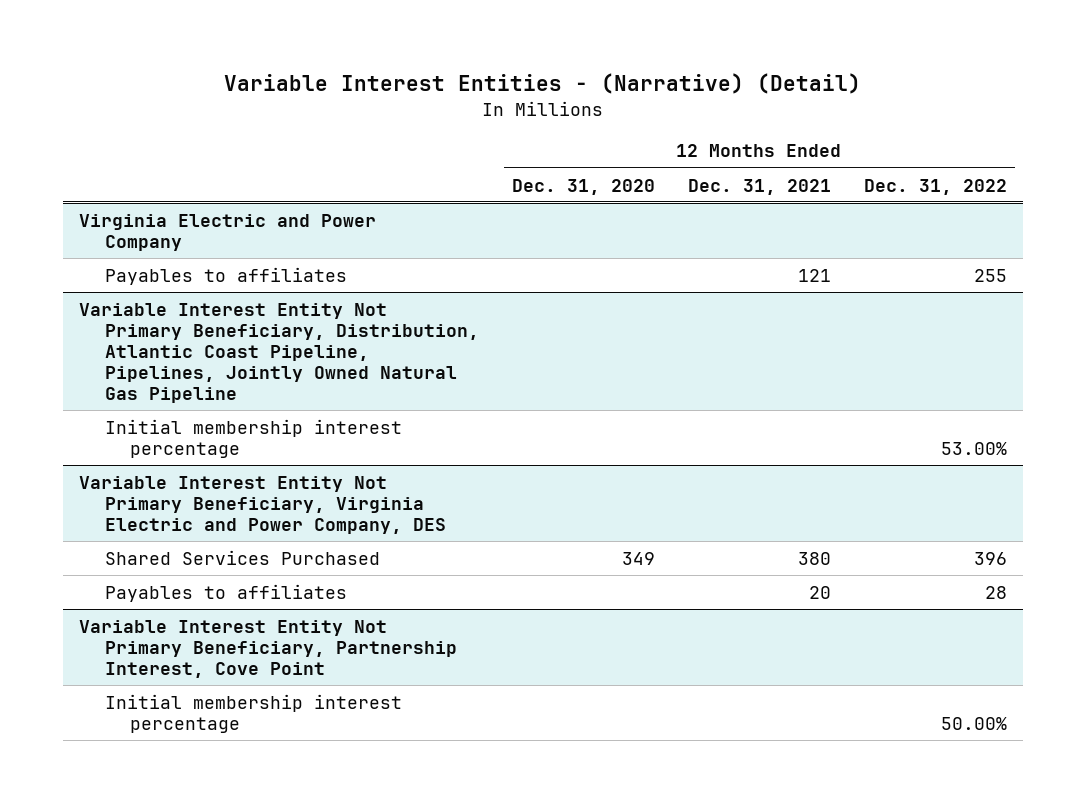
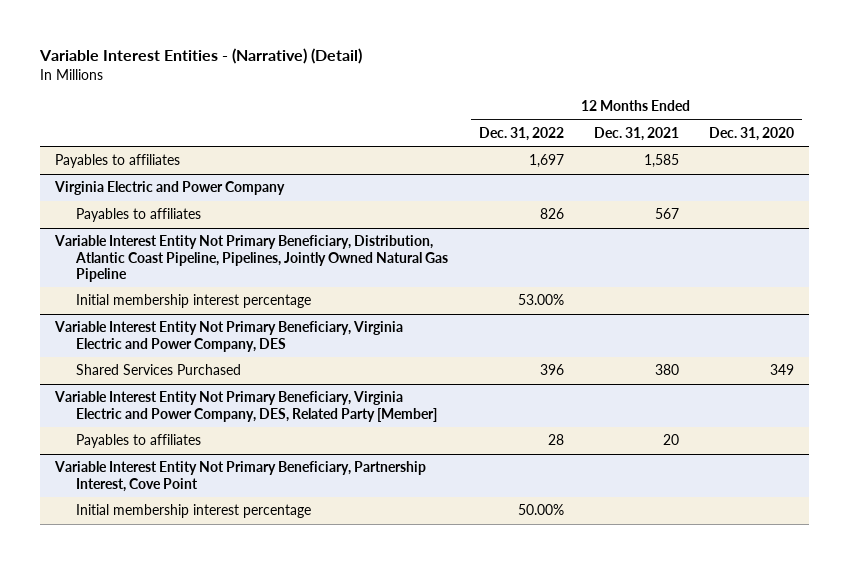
none -> [55,154,181,169] Payables to affiliates
[797,268,831,282] 121 -> [654,208,679,220] 567
[973,268,1007,282] 255 -> [539,208,564,220] 826
none -> [54,391,438,422] Variable Interest Entity Not Primary Beneficiary, Virginia Electric and Power Company, DES, Related Party [Member]

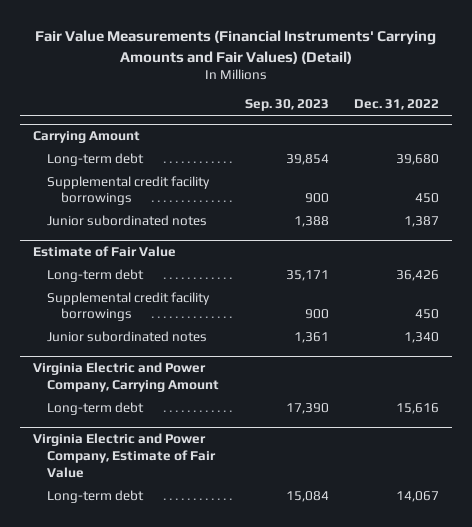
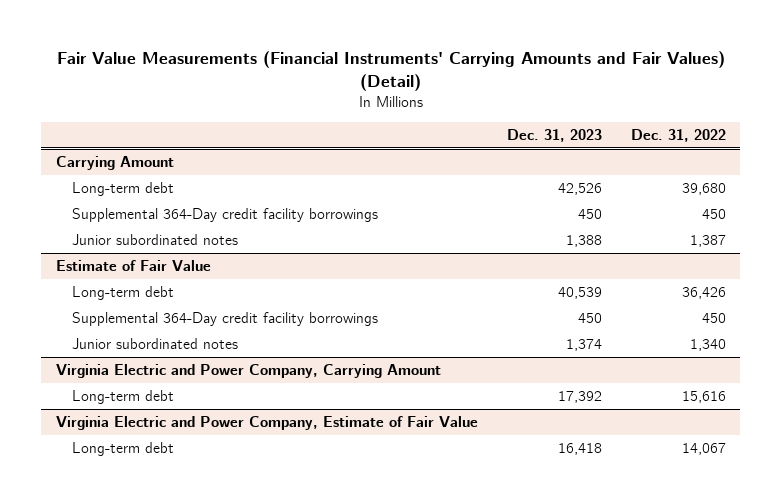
[244,99,329,112] Sep. 30, 2023 -> none
none -> [506,129,602,143] Dec. 31, 2023
[46,175,210,206] Supplemental credit facility borrowings -> [71,208,378,223] Supplemental 364-Day credit facility borrowings
[46,291,210,322] Supplemental credit facility borrowings -> [71,312,378,327] Supplemental 364-Day credit facility borrowings

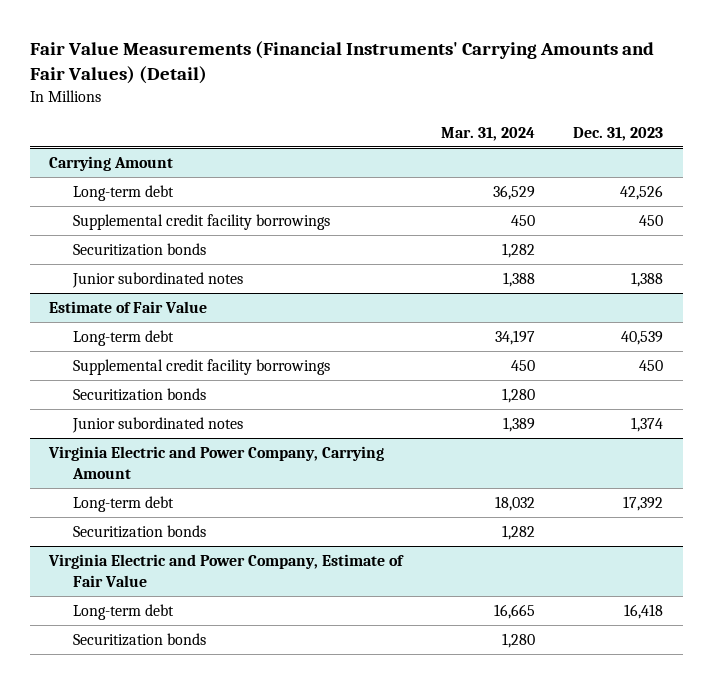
[630,129,726,143] Dec. 31, 2022 -> none
none -> [440,126,535,141] Mar. 31, 2024
[71,208,378,223] Supplemental 364-Day credit facility borrowings -> [72,213,330,230] Supplemental credit facility borrowings
none -> [72,242,206,256] Securitization bonds
[71,312,378,327] Supplemental 364-Day credit facility borrowings -> [72,358,330,375] Supplemental credit facility borrowings
none -> [72,387,206,401] Securitization bonds
none -> [72,524,206,538] Securitization bonds
none -> [72,632,206,646] Securitization bonds

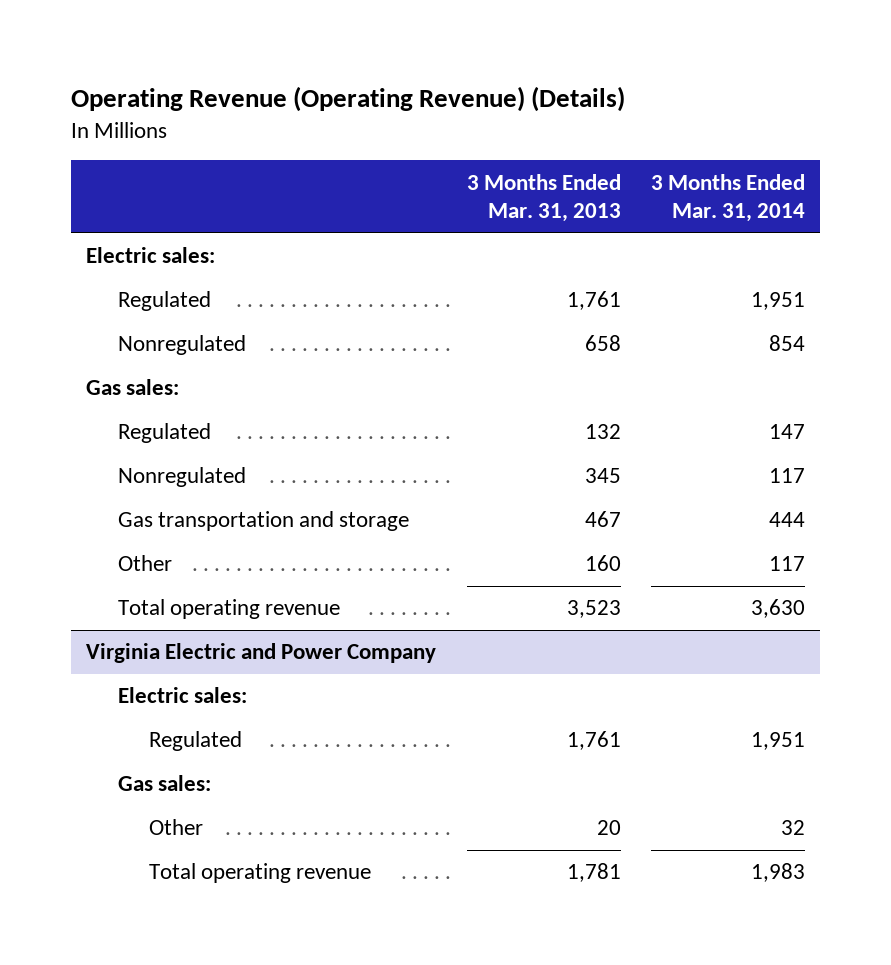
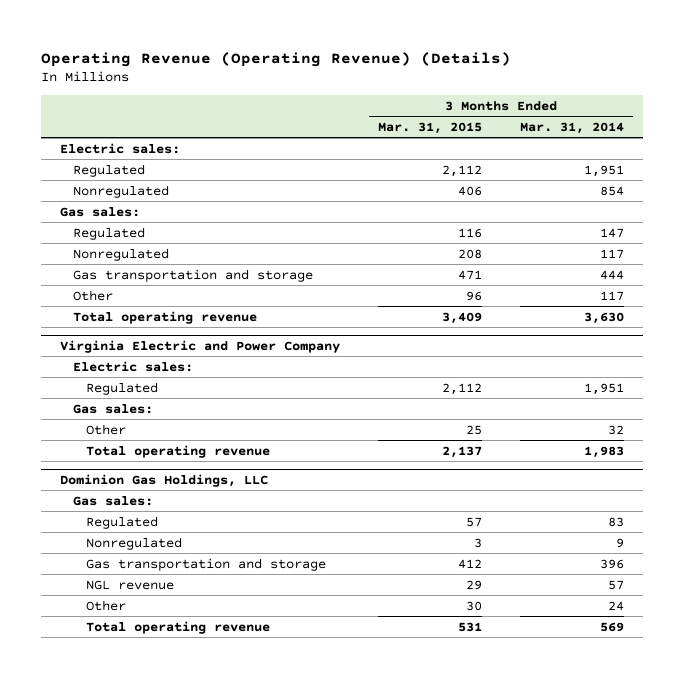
[466,173,621,223] 3 Months Ended Mar. 31, 2013 -> none
none -> [378,121,483,134] Mar. 31, 2015
none -> [60,473,269,487] Dominion Gas Holdings, LLC
none -> [72,495,153,506] Gas sales:
none -> [85,515,158,529] Regulated
none -> [85,536,182,550] Nonregulated
none -> [85,557,326,571] Gas transportation and storage
none -> [85,579,174,590] NGL revenue
none -> [85,599,126,611] Other
none -> [85,620,270,634] Total operating revenue

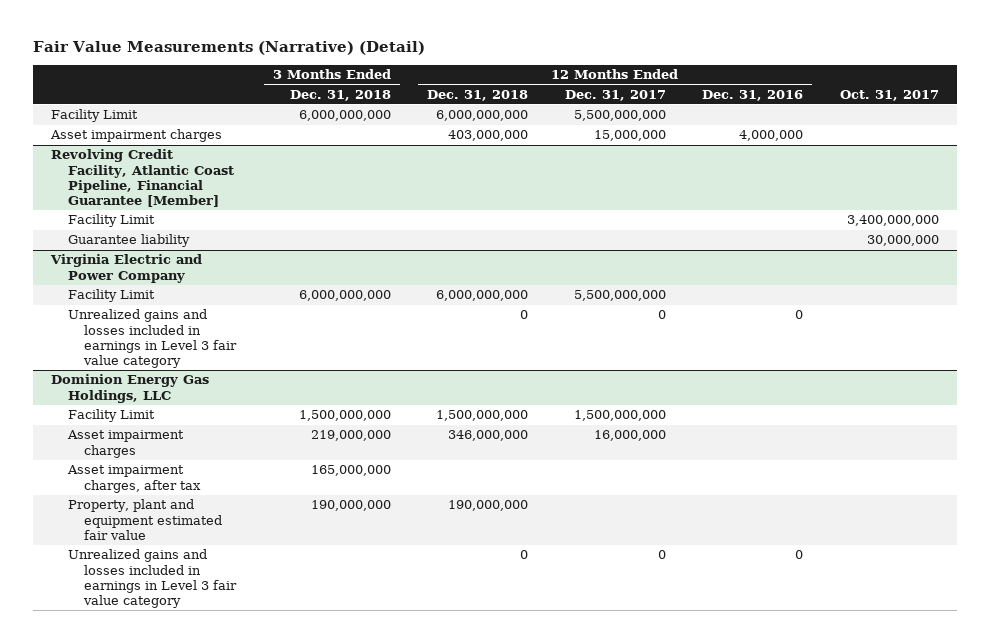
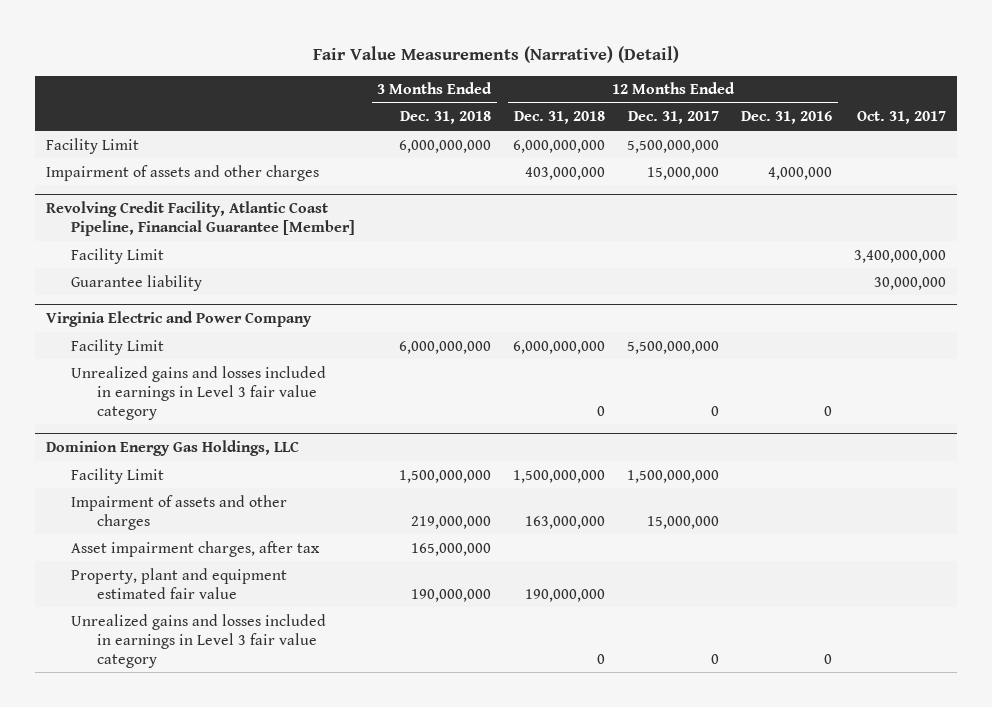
[49,129,222,143] Asset impairment charges -> [46,164,320,181] Impairment of assets and other charges
[66,430,184,458] Asset impairment charges -> [71,494,288,530] Impairment of assets and other charges
[448,430,529,442] 346,000,000 -> [525,515,606,529] 163,000,000
[593,430,666,442] 16,000,000 -> [647,515,720,529] 15,000,000

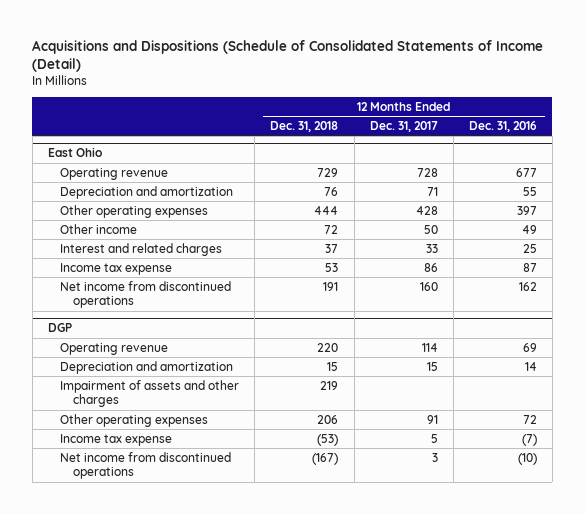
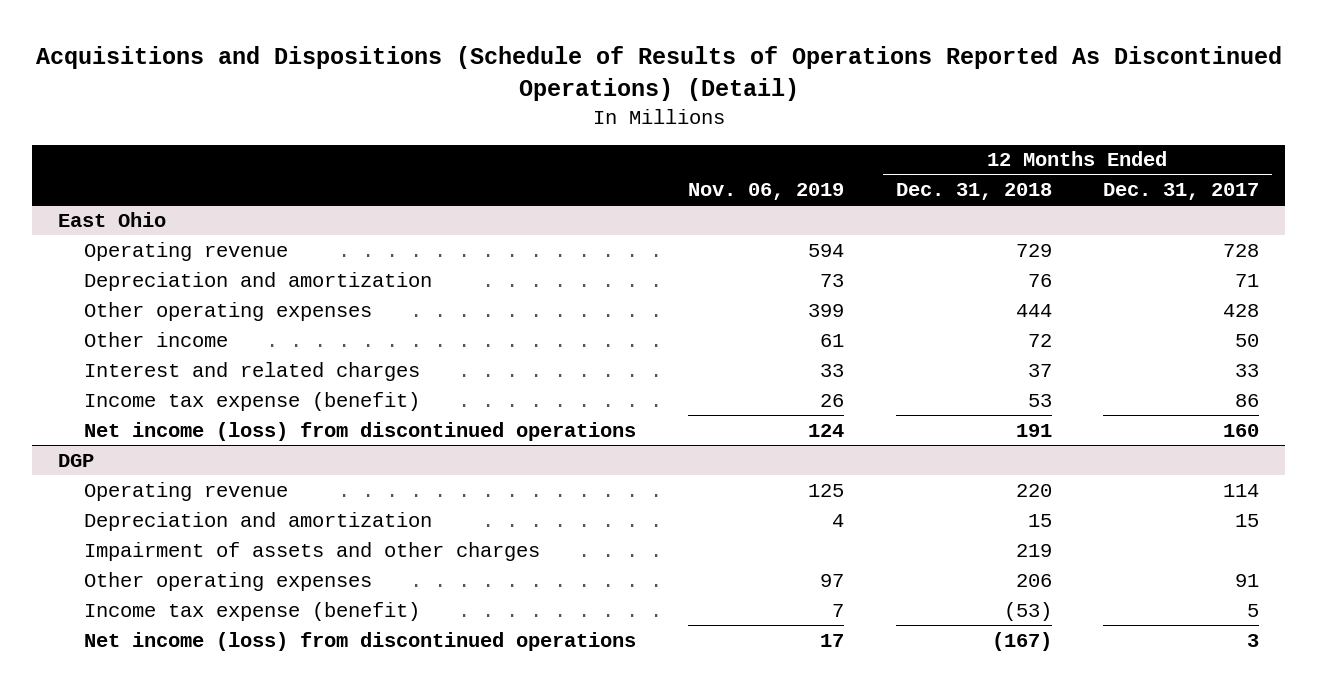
[32,39,544,72] Acquisitions and Dispositions (Schedule of Consolidated Statements of Income (Detail) -> [35,46,1282,102] Acquisitions and Dispositions (Schedule of Results of Operations Reported As Discontinued Operations) (Detail)
[468,120,537,132] Dec. 31, 2016 -> none
none -> [687,183,844,201] Nov. 06, 2019
[60,262,173,275] Income tax expense -> [84,391,421,411] Income tax expense (benefit)
[60,280,232,309] Net income from discontinued operations -> [84,421,637,441] Net income (loss) from discontinued operations
[60,433,173,446] Income tax expense -> [84,601,421,621] Income tax expense (benefit)
[60,451,232,480] Net income from discontinued operations -> [84,631,637,651] Net income (loss) from discontinued operations

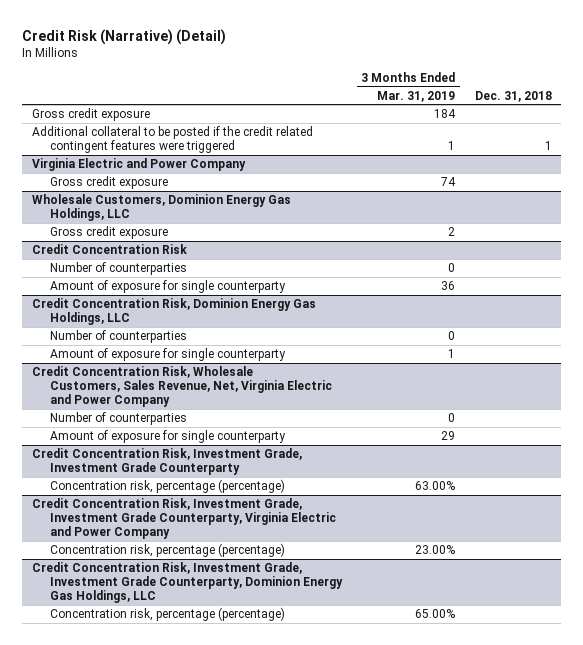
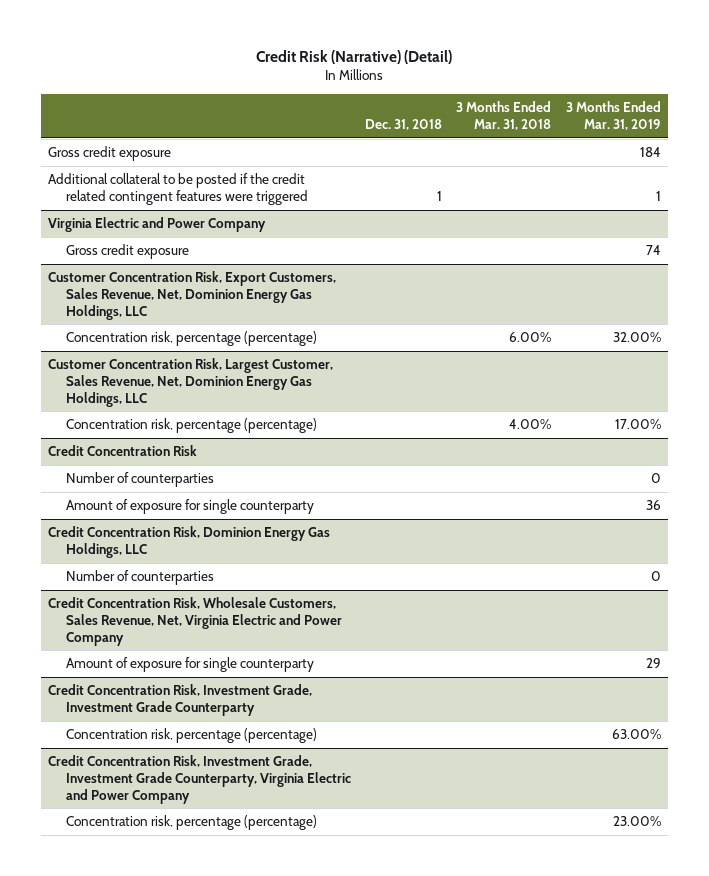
none -> [456,101,552,130] 3 Months Ended Mar. 31, 2018
[31,194,291,222] Wholesale Customers, Dominion Energy Gas Holdings, LLC -> none
[50,226,169,240] Gross credit exposure -> none
none -> [47,271,336,320] Customer Concentration Risk, Export Customers, Sales Revenue, Net, Dominion Energy Gas Holdings, LLC
none -> [65,331,317,347] Concentration risk, percentage (percentage)
none -> [47,358,333,407] Customer Concentration Risk, Largest Customer, Sales Revenue, Net, Dominion Energy Gas Holdings, LLC
none -> [65,418,317,434] Concentration risk, percentage (percentage)
[50,348,287,362] Amount of exposure for single counterparty -> none
[50,412,188,426] Number of counterparties -> none
[31,562,344,604] Credit Concentration Risk, Investment Grade, Investment Grade Counterparty, Dominion Energy Gas Holdings, LLC -> none
[50,607,286,622] Concentration risk, percentage (percentage) -> none

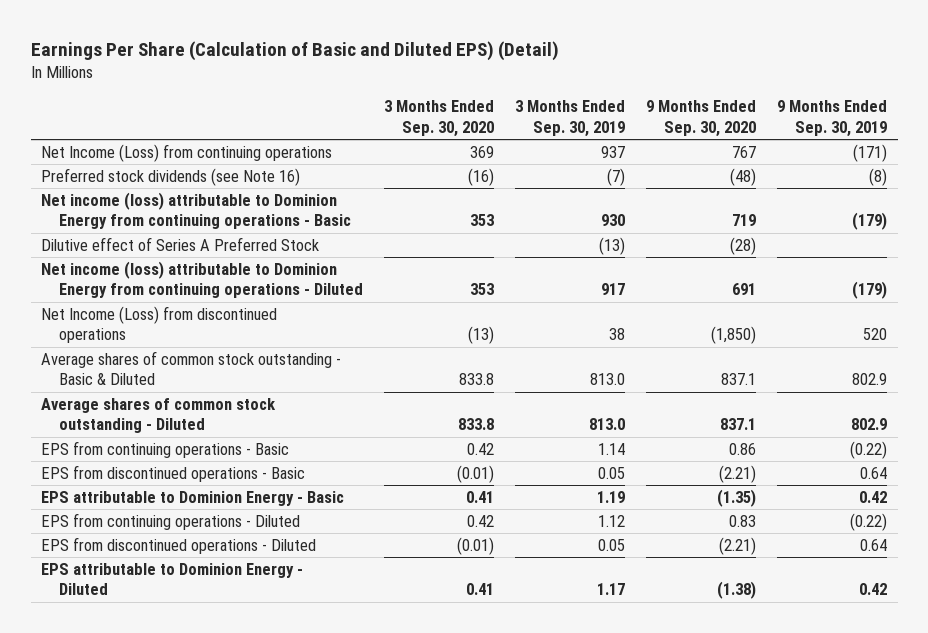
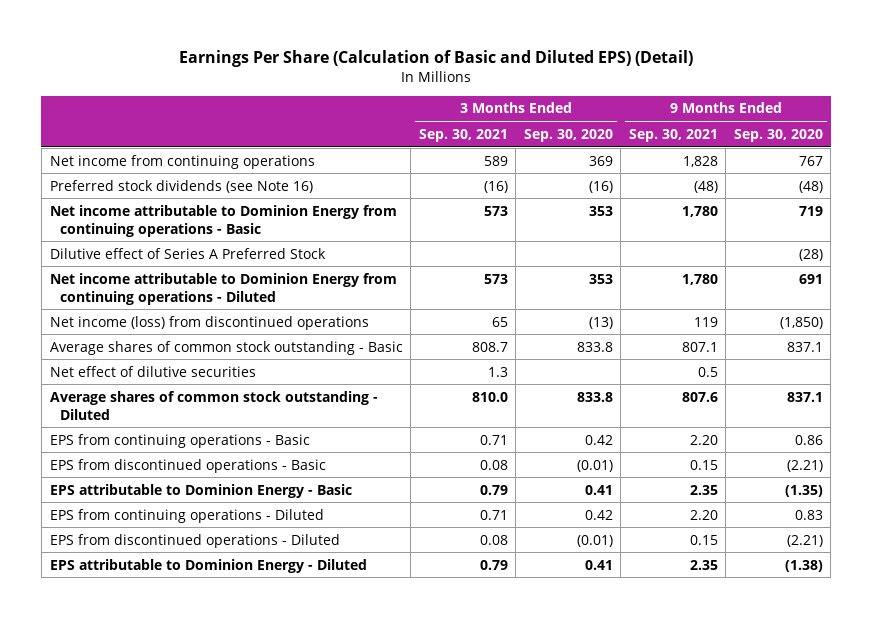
[515,100,626,137] 3 Months Ended Sep. 30, 2019 -> none
[777,100,888,137] 9 Months Ended Sep. 30, 2019 -> none
none -> [418,128,508,142] Sep. 30, 2021
none -> [628,128,718,142] Sep. 30, 2021
[41,144,333,163] Net Income (Loss) from continuing operations -> [49,154,315,169] Net income from continuing operations
[41,192,352,230] Net income (loss) attributable to Dominion Energy from continuing operations - Basic -> [49,204,397,237] Net income attributable to Dominion Energy from continuing operations - Basic
[41,261,364,299] Net income (loss) attributable to Dominion Energy from continuing operations - Diluted -> [49,272,397,305] Net income attributable to Dominion Energy from continuing operations - Diluted
[41,306,278,344] Net Income (Loss) from discontinued operations -> [49,315,369,330] Net income (loss) from discontinued operations
[41,351,342,386] Average shares of common stock outstanding - Basic & Diluted -> [49,340,403,355] Average shares of common stock outstanding - Basic
none -> [49,365,256,377] Net effect of dilutive securities

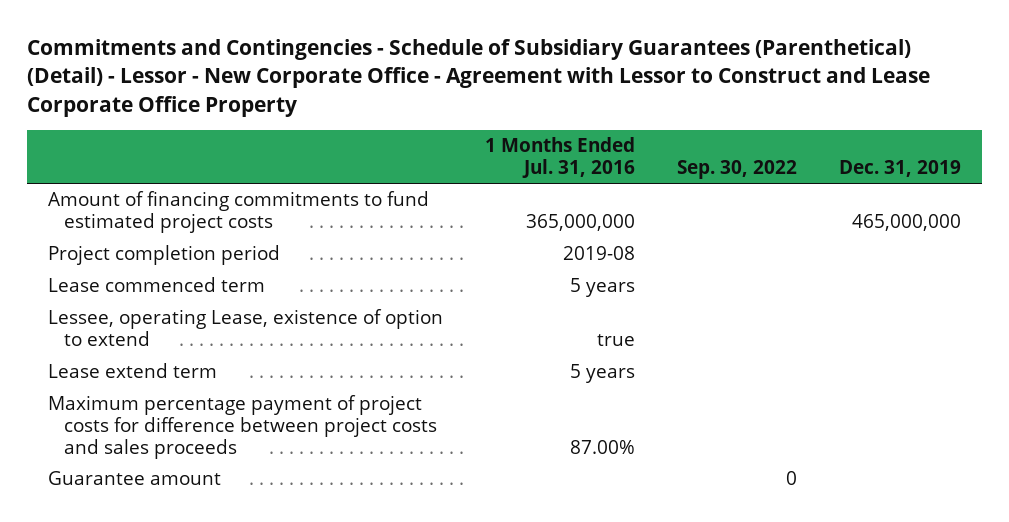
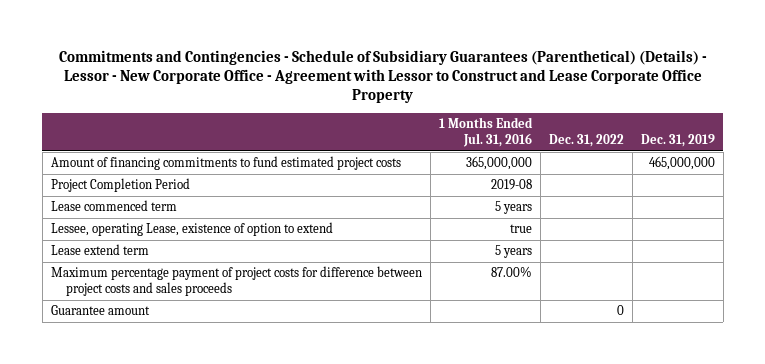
[26,38,930,117] Commitments and Contingencies - Schedule of Subsidiary Guarantees (Parenthetical) (Detail) - Lessor - New Corporate Office - Agreement with Lessor to Construct and Lease Corporate Office Property -> [58,49,707,104] Commitments and Contingencies - Schedule of Subsidiary Guarantees (Parenthetical) (Details) - Lessor - New Corporate Office - Agreement with Lessor to Construct and Lease Corporate Office Property
[677,160,798,180] Sep. 30, 2022 -> none
none -> [548,133,624,147] Dec. 31, 2022
[47,245,280,266] Project completion period -> [50,178,190,193] Project Completion Period

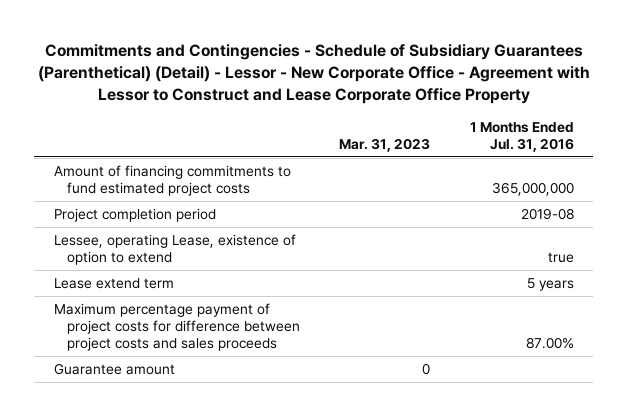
[58,49,707,104] Commitments and Contingencies - Schedule of Subsidiary Guarantees (Parenthetical) (Details) - Lessor - New Corporate Office - Agreement with Lessor to Construct and Lease Corporate Office Property -> [37,43,590,104] Commitments and Contingencies - Schedule of Subsidiary Guarantees (Parenthetical) (Detail) - Lessor - New Corporate Office - Agreement with Lessor to Construct and Lease Corporate Office Property
[548,133,624,147] Dec. 31, 2022 -> none
[640,133,715,147] Dec. 31, 2019 -> none
none -> [339,137,431,152] Mar. 31, 2023
[50,200,177,212] Lease commenced term -> none
[50,178,190,193] Project Completion Period -> [53,207,216,222] Project completion period

